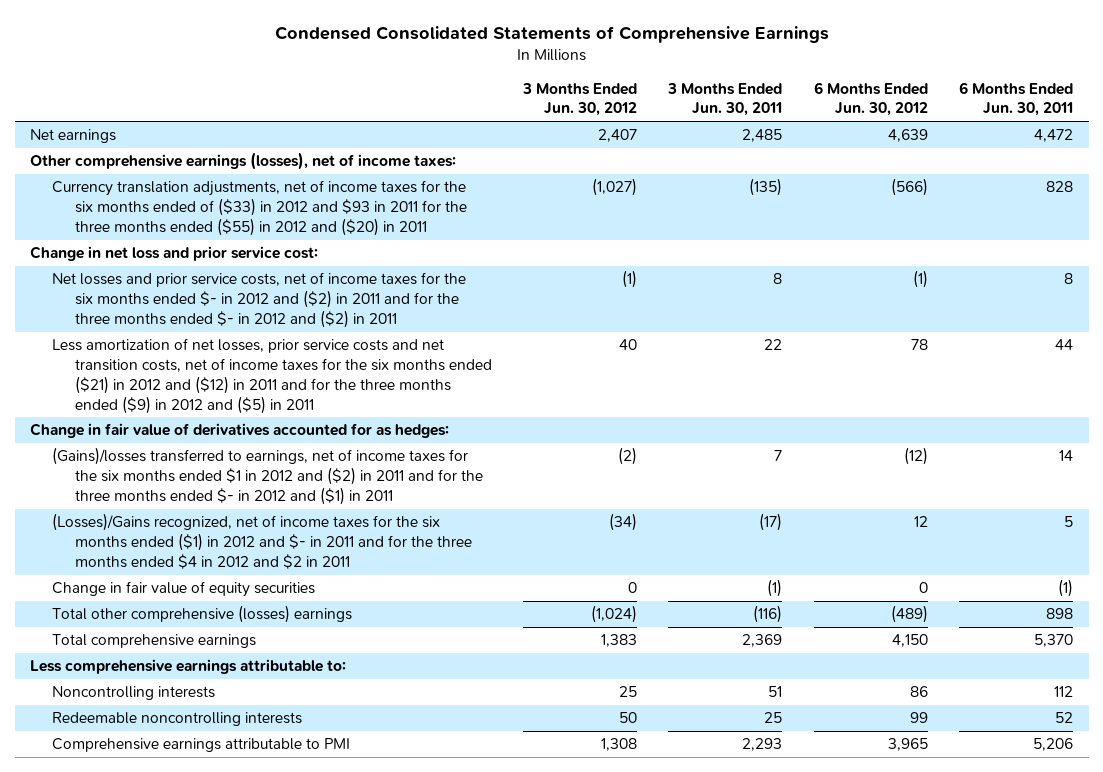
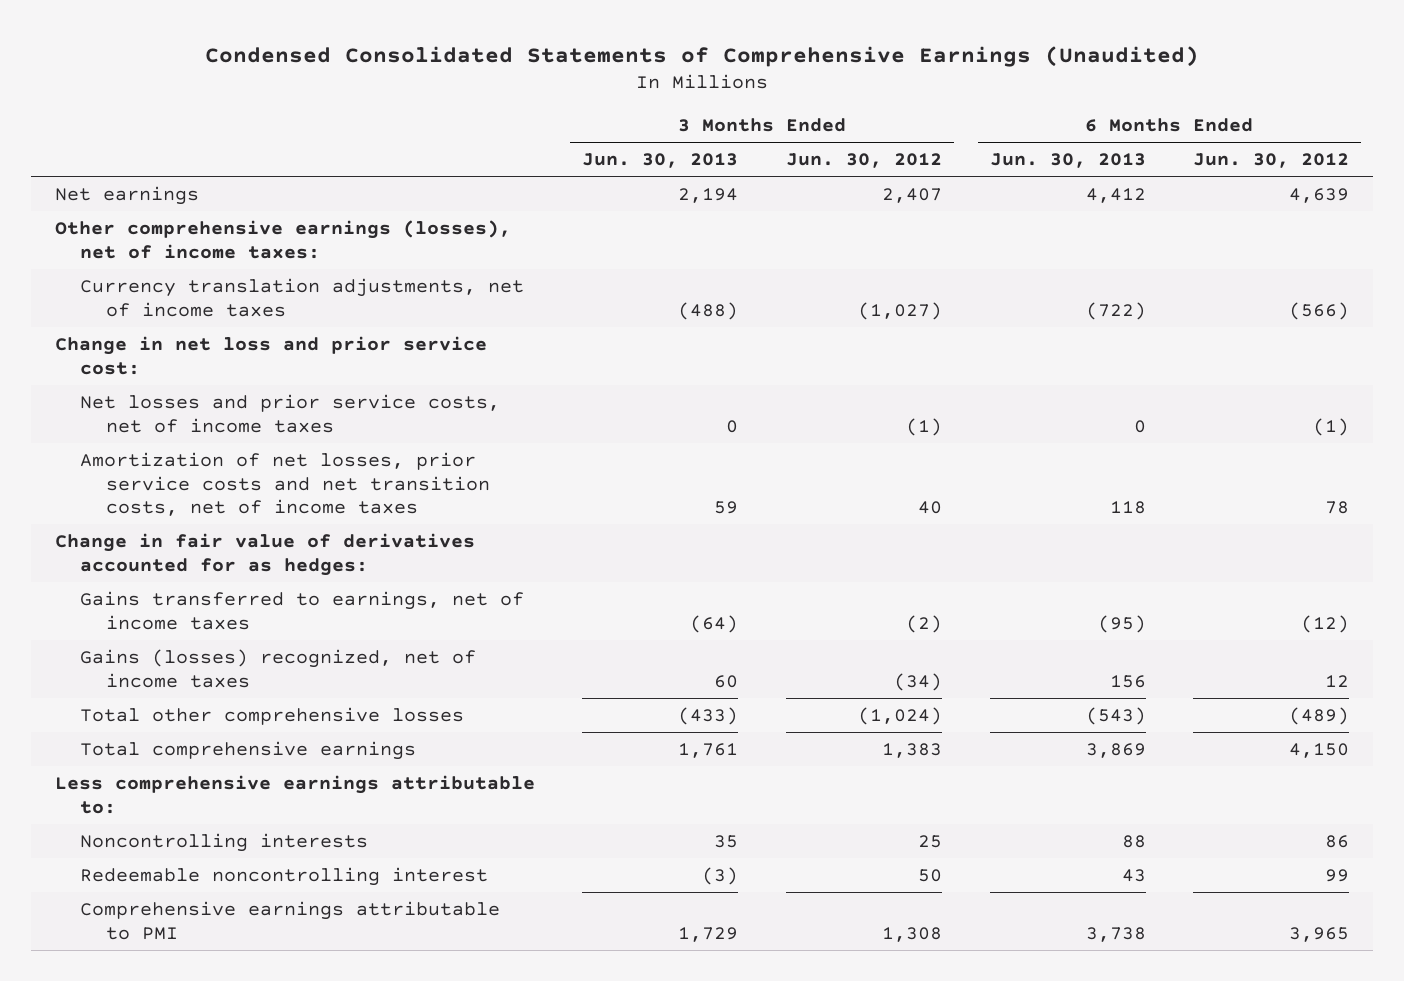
[274,25,829,43] Condensed Consolidated Statements of Comprehensive Earnings -> [204,45,1199,67] Condensed Consolidated Statements of Comprehensive Earnings (Unaudited)
[667,82,783,117] 3 Months Ended Jun. 30, 2011 -> none
[958,81,1073,117] 6 Months Ended Jun. 30, 2011 -> none
none -> [582,153,739,169] Jun. 30, 2013
none -> [989,153,1146,169] Jun. 30, 2013
[52,180,467,236] Currency translation adjustments, net of income taxes for the six months ended of ($33) in 2012 and $93 in 2011 for the three months ended ($55) in 2012 and ($20) in 2011 -> [80,277,525,317] Currency translation adjustments, net of income taxes
[52,272,467,328] Net losses and prior service costs, net of income taxes for the six months ended $- in 2012 and ($2) in 2011 and for the three months ended $- in 2012 and ($2) in 2011 -> none
none -> [80,393,501,433] Net losses and prior service costs, net of income taxes
[52,338,492,414] Less amortization of net losses, prior service costs and net transition costs, net of income taxes for the six months ended ($21) in 2012 and ($12) in 2011 and for the three months ended ($9) in 2012 and ($5) in 2011 -> [80,451,491,517] Amortization of net losses, prior service costs and net transition costs, net of income taxes
[52,581,316,598] Change in fair value of equity securities -> none
[52,447,483,505] (Gains)/losses transferred to earnings, net of income taxes for the six months ended $1 in 2012 and ($2) in 2011 and for the three months ended $- in 2012 and ($1) in 2011 -> [80,590,525,630] Gains transferred to earnings, net of income taxes
[52,513,472,569] (Losses)/Gains recognized, net of income taxes for the six months ended ($1) in 2012 and $- in 2011 and for the three months ended $4 in 2012 and $2 in 2011 -> [80,648,477,688] Gains (losses) recognized, net of income taxes
[52,605,353,624] Total other comprehensive (losses) earnings -> [80,706,465,725] Total other comprehensive losses
[52,712,303,727] Redeemable noncontrolling interests -> [80,866,489,886] Redeemable noncontrolling interest

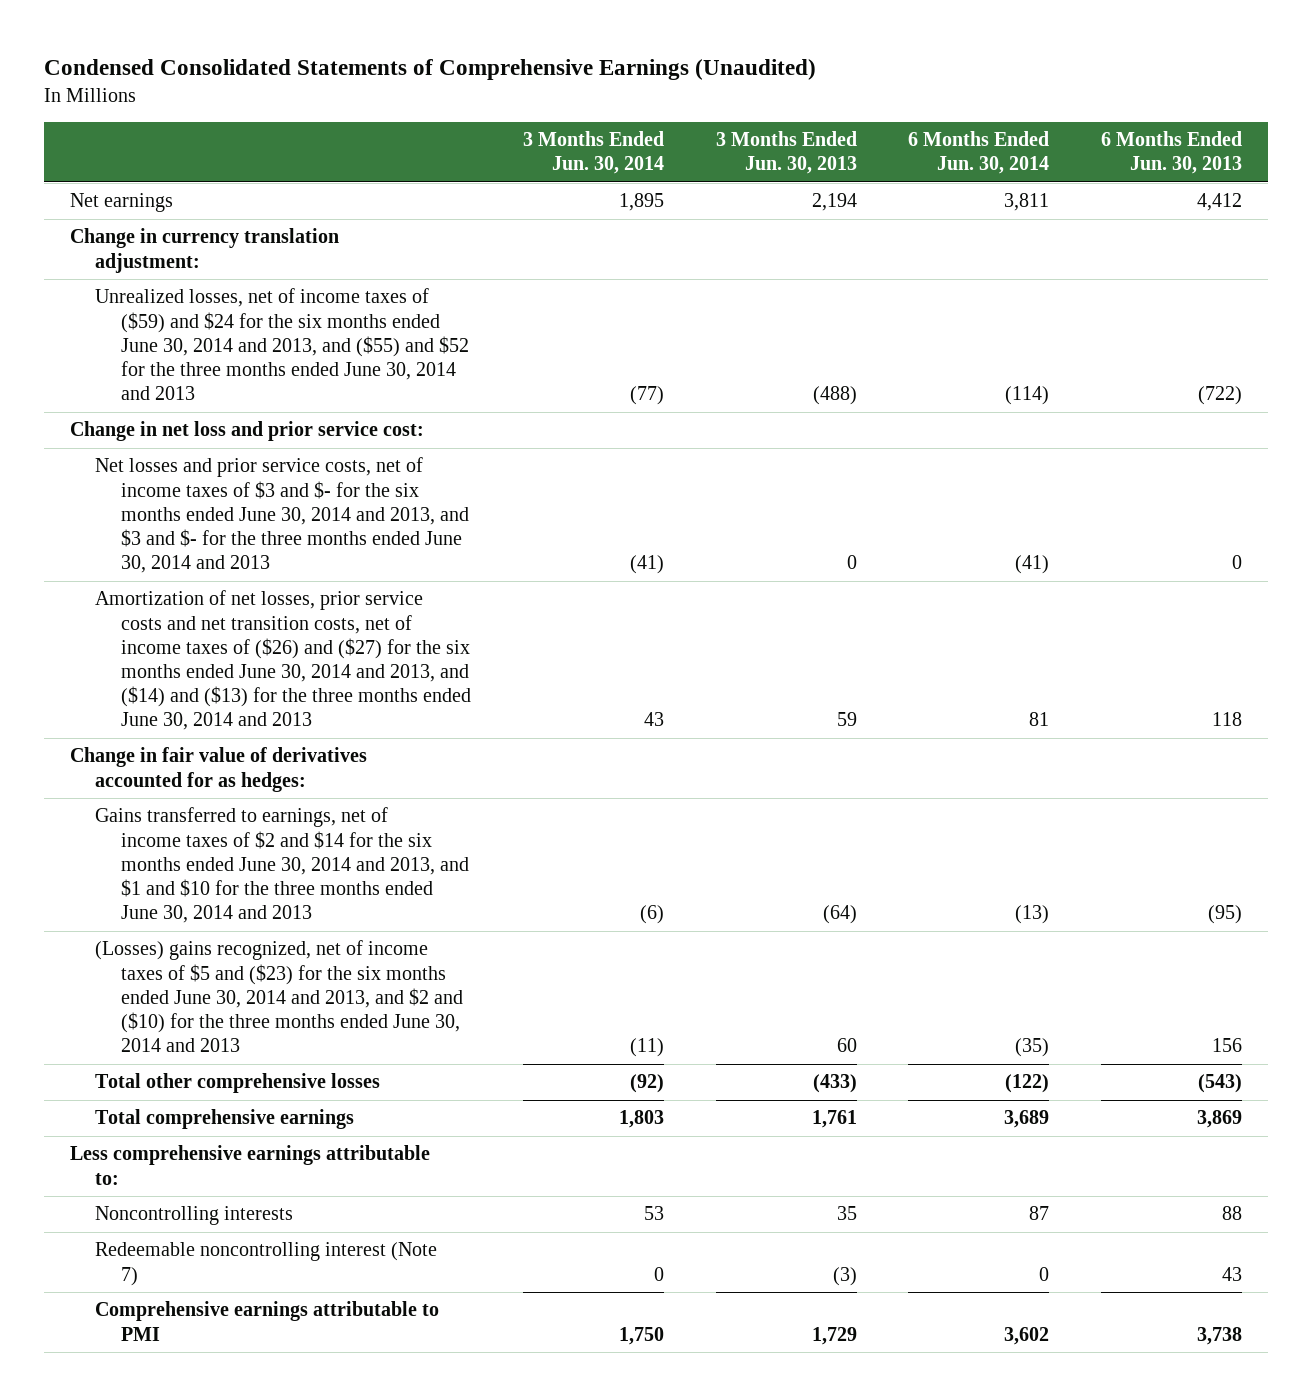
[785,153,942,169] Jun. 30, 2012 -> none
[1193,153,1350,169] Jun. 30, 2012 -> none
none -> [522,131,664,175] 3 Months Ended Jun. 30, 2014
none -> [908,131,1050,175] 6 Months Ended Jun. 30, 2014
[54,219,511,259] Other comprehensive earnings (losses), net of income taxes: -> none
none -> [70,228,340,273] Change in currency translation adjustment:
[80,277,525,317] Currency translation adjustments, net of income taxes -> [95,288,469,401] Unrealized losses, net of income taxes of ($59) and $24 for the six months ended June 30, 2014 and 2013, and ($55) and $52 for the three months ended June 30, 2014 and 2013
[80,393,501,433] Net losses and prior service costs, net of income taxes -> [95,457,469,574] Net losses and prior service costs, net of income taxes of $3 and $- for the six months ended June 30, 2014 and 2013, and $3 and $- for the three months ended June 30, 2014 and 2013
[80,451,491,517] Amortization of net losses, prior service costs and net transition costs, net of income taxes -> [95,590,471,731] Amortization of net losses, prior service costs and net transition costs, net of income taxes of ($26) and ($27) for the six months ended June 30, 2014 and 2013, and ($14) and ($13) for the three months ended June 30, 2014 and 2013
[80,590,525,630] Gains transferred to earnings, net of income taxes -> [95,807,469,924] Gains transferred to earnings, net of income taxes of $2 and $14 for the six months ended June 30, 2014 and 2013, and $1 and $10 for the three months ended June 30, 2014 and 2013
[80,648,477,688] Gains (losses) recognized, net of income taxes -> [95,940,463,1053] (Losses) gains recognized, net of income taxes of $5 and ($23) for the six months ended June 30, 2014 and 2013, and $2 and ($10) for the three months ended June 30, 2014 and 2013
[80,866,489,886] Redeemable noncontrolling interest -> [95,1242,438,1286] Redeemable noncontrolling interest (Note 7)

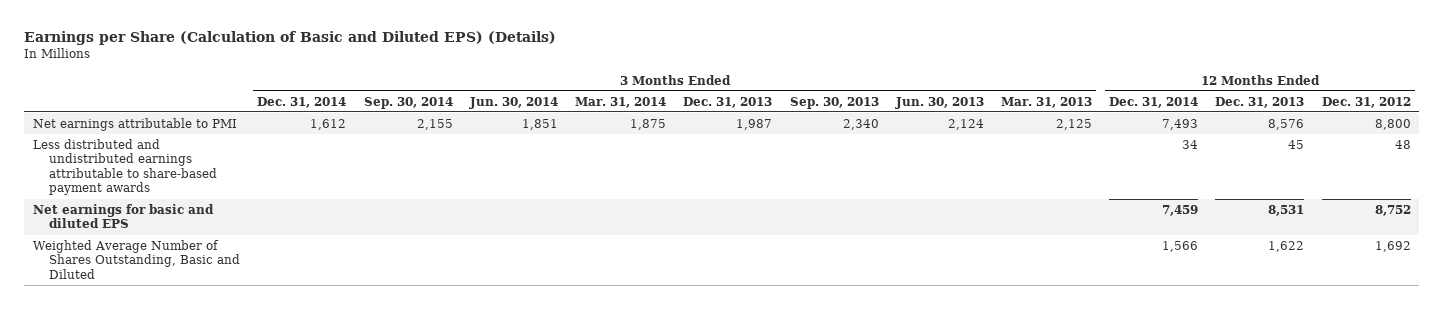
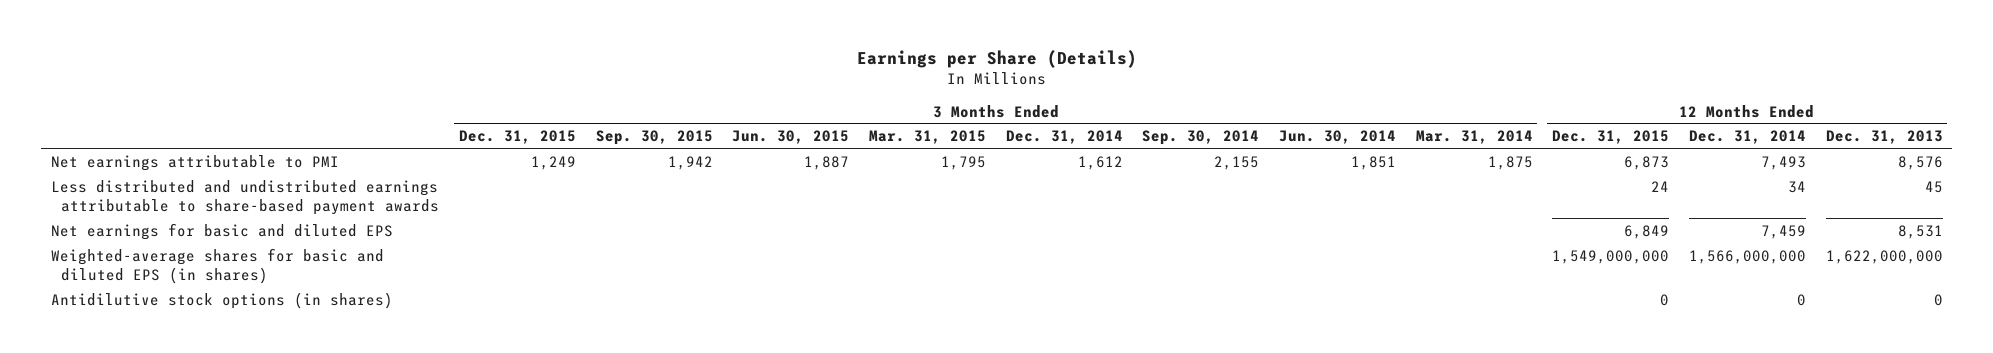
[23,31,556,46] Earnings per Share (Calculation of Basic and Diluted EPS) (Details) -> [856,50,1137,69] Earnings per Share (Details)
[683,96,773,108] Dec. 31, 2013 -> none
[789,96,879,109] Sep. 30, 2013 -> none
[894,96,984,109] Jun. 30, 2013 -> none
[1000,96,1092,108] Mar. 31, 2013 -> none
[1321,96,1411,108] Dec. 31, 2012 -> none
none -> [459,130,577,145] Dec. 31, 2015
none -> [595,130,713,146] Sep. 30, 2015
none -> [732,130,850,145] Jun. 30, 2015
none -> [868,130,986,145] Mar. 31, 2015
none -> [1552,130,1670,145] Dec. 31, 2015
[32,239,241,279] Weighted Average Number of Shares Outstanding, Basic and Diluted -> [50,247,384,284] Weighted-average shares for basic and diluted EPS (in shares)
[1162,240,1199,252] 1,566 -> [1688,249,1806,264] 1,566,000,000
[1268,240,1305,252] 1,622 -> [1825,249,1943,264] 1,622,000,000
none -> [50,291,393,309] Antidilutive stock options (in shares)

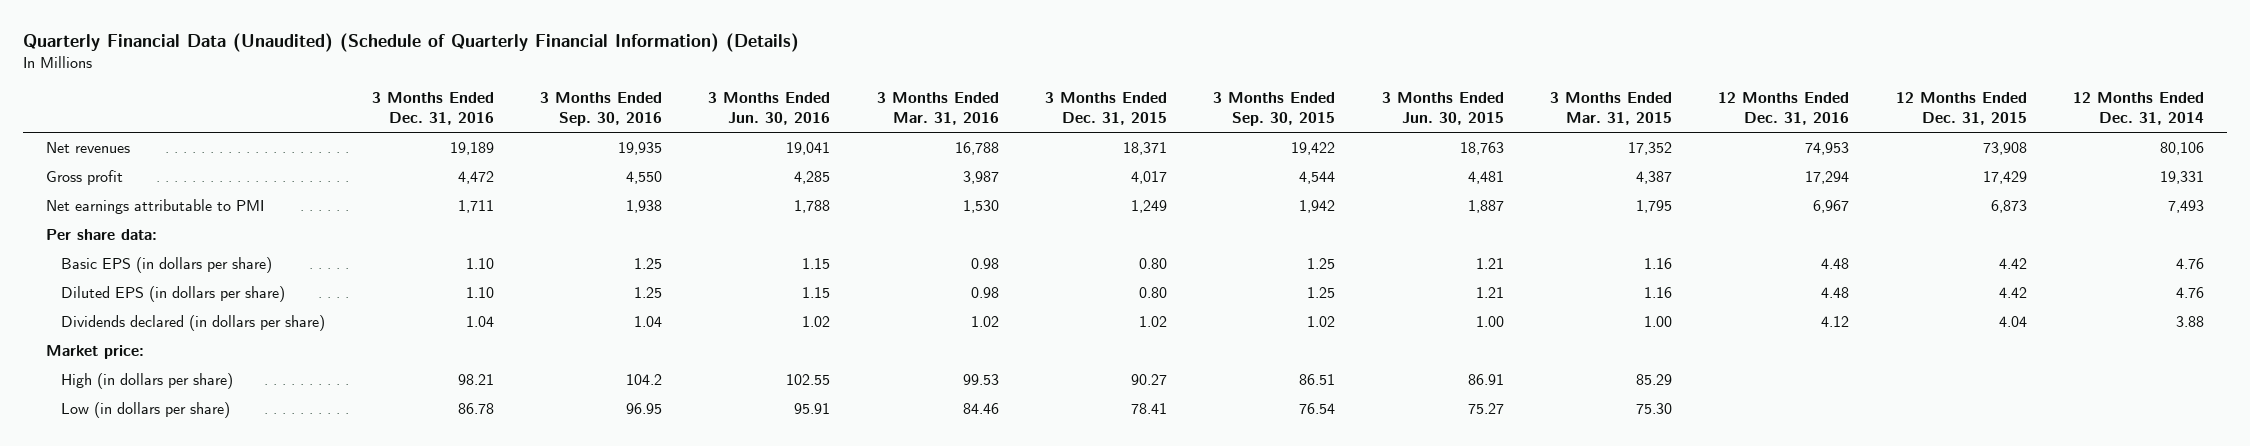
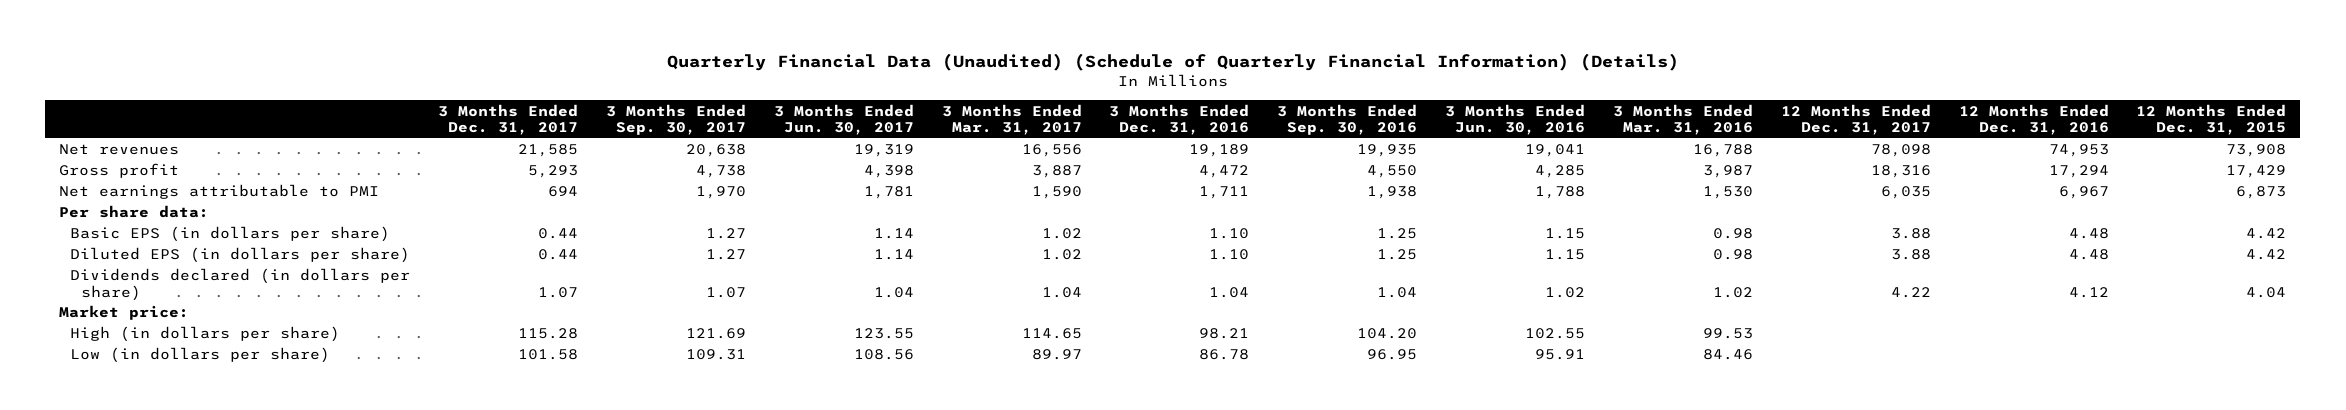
[1044,92,1167,126] 3 Months Ended Dec. 31, 2015 -> none
[1213,92,1336,127] 3 Months Ended Sep. 30, 2015 -> none
[1381,92,1504,126] 3 Months Ended Jun. 30, 2015 -> none
[1549,92,1672,126] 3 Months Ended Mar. 31, 2015 -> none
[2072,92,2204,126] 12 Months Ended Dec. 31, 2014 -> none
none -> [438,103,579,136] 3 Months Ended Dec. 31, 2017
none -> [605,103,746,136] 3 Months Ended Sep. 30, 2017
none -> [773,103,914,136] 3 Months Ended Jun. 30, 2017
none -> [941,103,1082,136] 3 Months Ended Mar. 31, 2017
none -> [1780,103,1931,136] 12 Months Ended Dec. 31, 2017
[626,374,663,386] 104.2 -> [1357,328,1418,340] 104.20

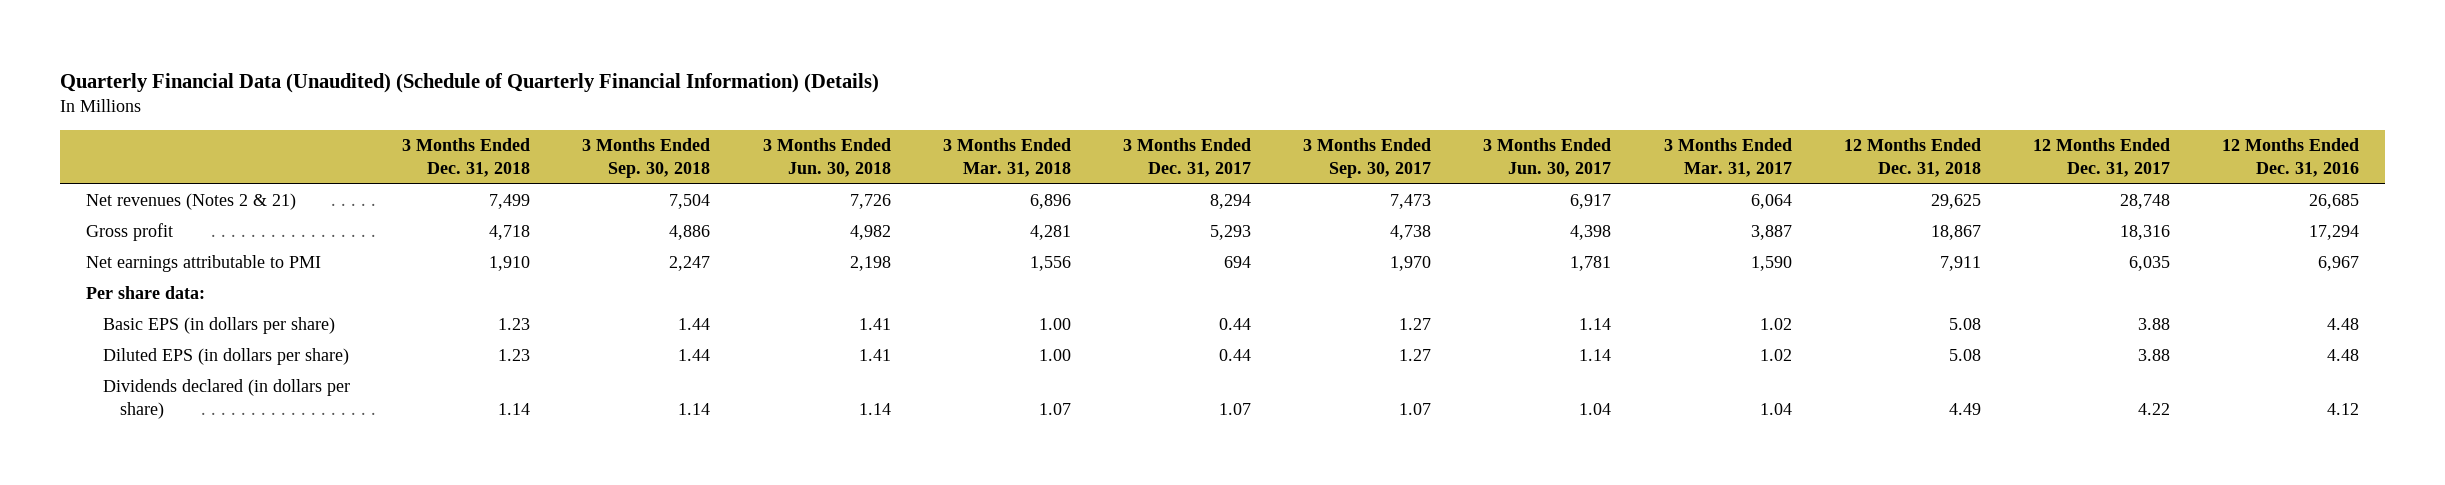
[1109,103,1250,136] 3 Months Ended Dec. 31, 2016 -> none
[1277,103,1418,136] 3 Months Ended Sep. 30, 2016 -> none
[1445,103,1586,136] 3 Months Ended Jun. 30, 2016 -> none
[1612,103,1753,136] 3 Months Ended Mar. 31, 2016 -> none
[2136,103,2287,136] 12 Months Ended Dec. 31, 2015 -> none
none -> [402,138,531,177] 3 Months Ended Dec. 31, 2018
none -> [582,138,711,178] 3 Months Ended Sep. 30, 2018
none -> [762,138,891,177] 3 Months Ended Jun. 30, 2018
none -> [942,138,1071,177] 3 Months Ended Mar. 31, 2018
none -> [1843,138,1981,177] 12 Months Ended Dec. 31, 2018
[59,144,180,156] Net revenues -> none
none -> [86,193,297,211] Net revenues (Notes 2 & 21)
[59,305,190,321] Market price: -> none
[70,326,341,343] High (in dollars per share) -> none
[70,347,331,364] Low (in dollars per share) -> none

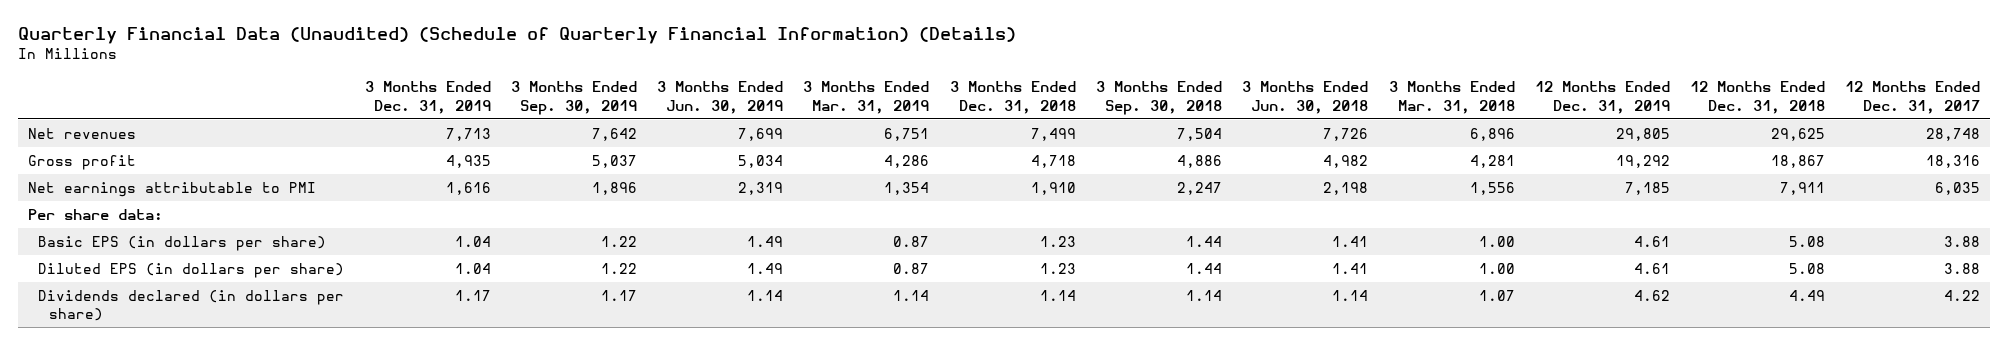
[1122,138,1251,177] 3 Months Ended Dec. 31, 2017 -> none
[1303,138,1432,178] 3 Months Ended Sep. 30, 2017 -> none
[1483,138,1612,177] 3 Months Ended Jun. 30, 2017 -> none
[1663,138,1792,177] 3 Months Ended Mar. 31, 2017 -> none
[2222,138,2360,177] 12 Months Ended Dec. 31, 2016 -> none
none -> [364,81,491,114] 3 Months Ended Dec. 31, 2019
none -> [510,81,637,115] 3 Months Ended Sep. 30, 2019
none -> [657,81,784,114] 3 Months Ended Jun. 30, 2019
none -> [803,81,930,114] 3 Months Ended Mar. 31, 2019
none -> [1534,81,1670,114] 12 Months Ended Dec. 31, 2019
[86,193,297,211] Net revenues (Notes 2 & 21) -> [28,128,137,140] Net revenues

